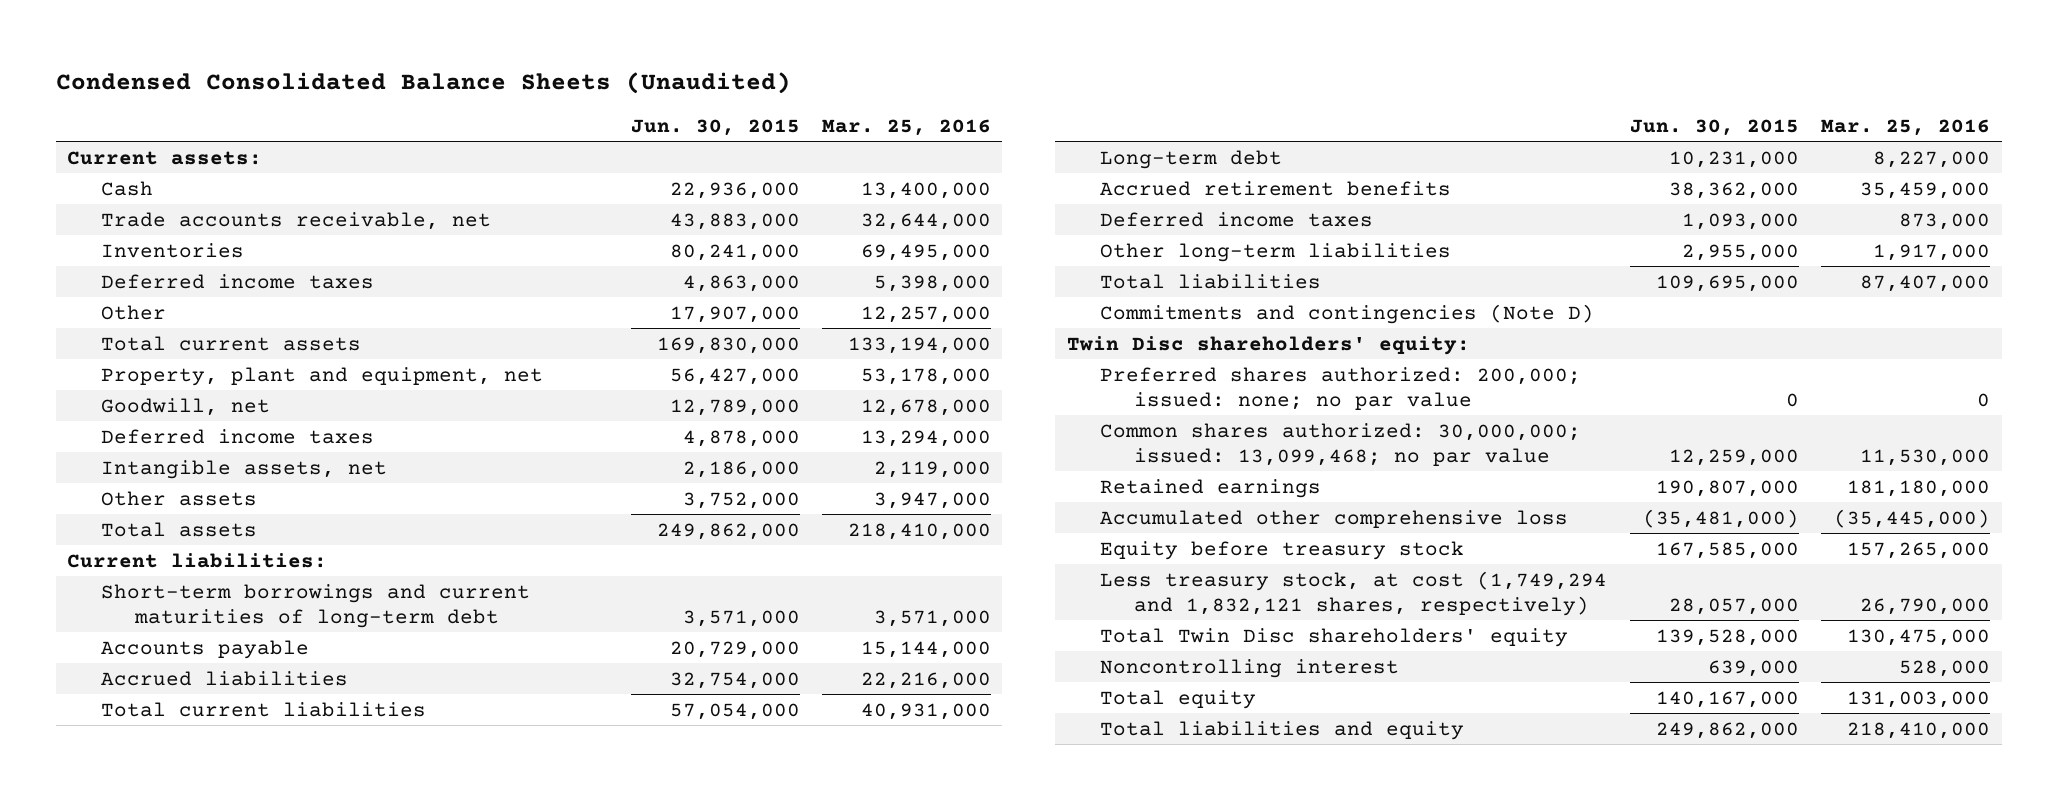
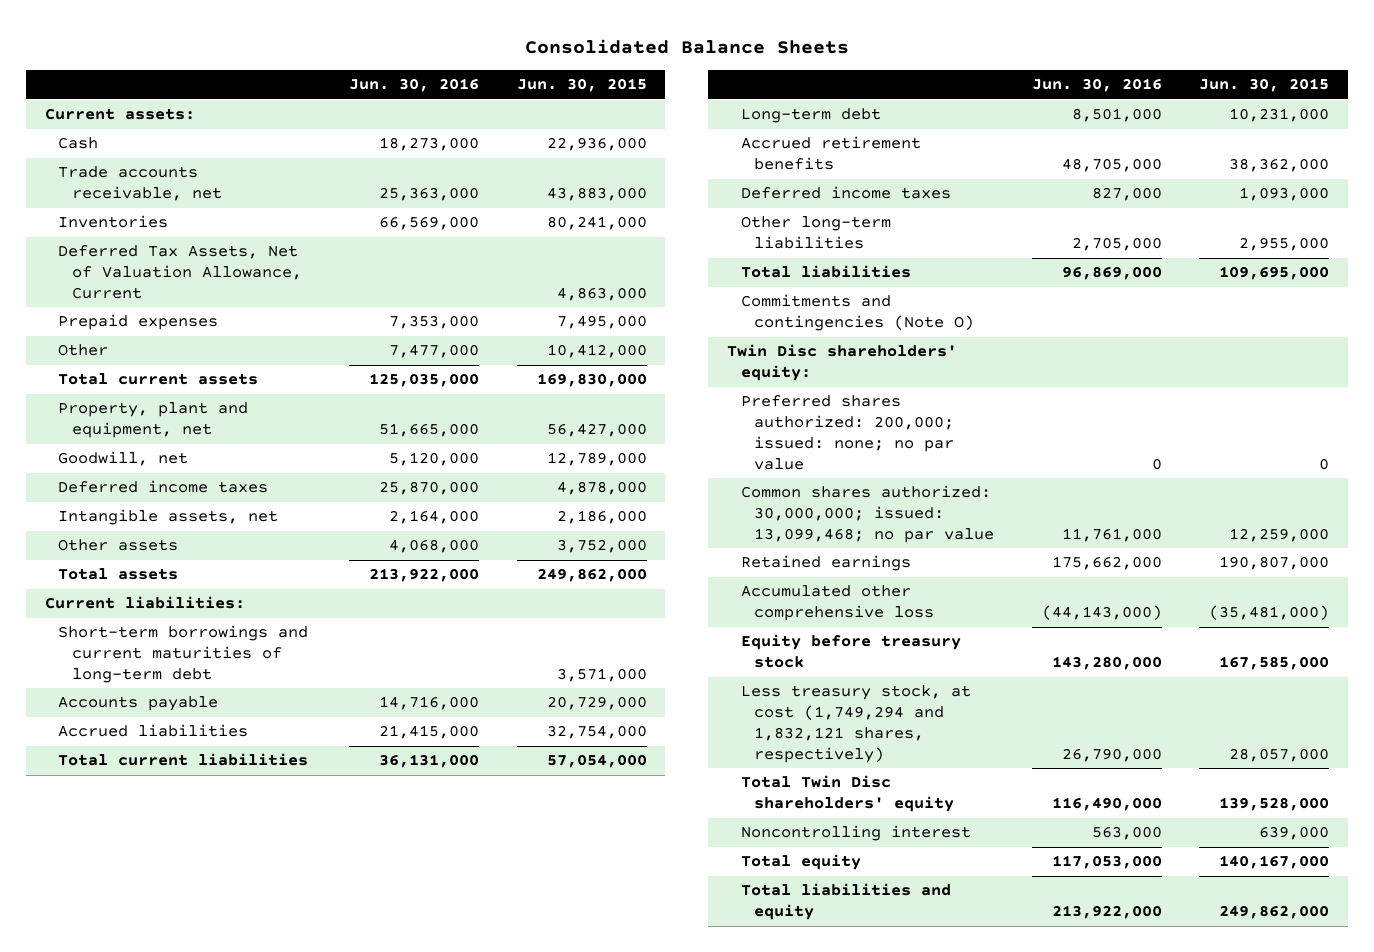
[56,72,792,95] Condensed Consolidated Balance Sheets (Unaudited) -> [524,38,849,54] Consolidated Balance Sheets
[821,118,991,136] Mar. 25, 2016 -> none
none -> [349,78,480,93] Jun. 30, 2016
[101,273,375,289] Deferred income taxes -> [58,245,303,300] Deferred Tax Assets, Net of Valuation Allowance, Current
none -> [58,314,219,331] Prepaid expenses
[669,305,800,323] 17,907,000 -> [546,344,647,359] 10,412,000
[1100,303,1595,324] Commitments and contingencies (Note D) -> [740,294,975,332] Commitments and contingencies (Note O)

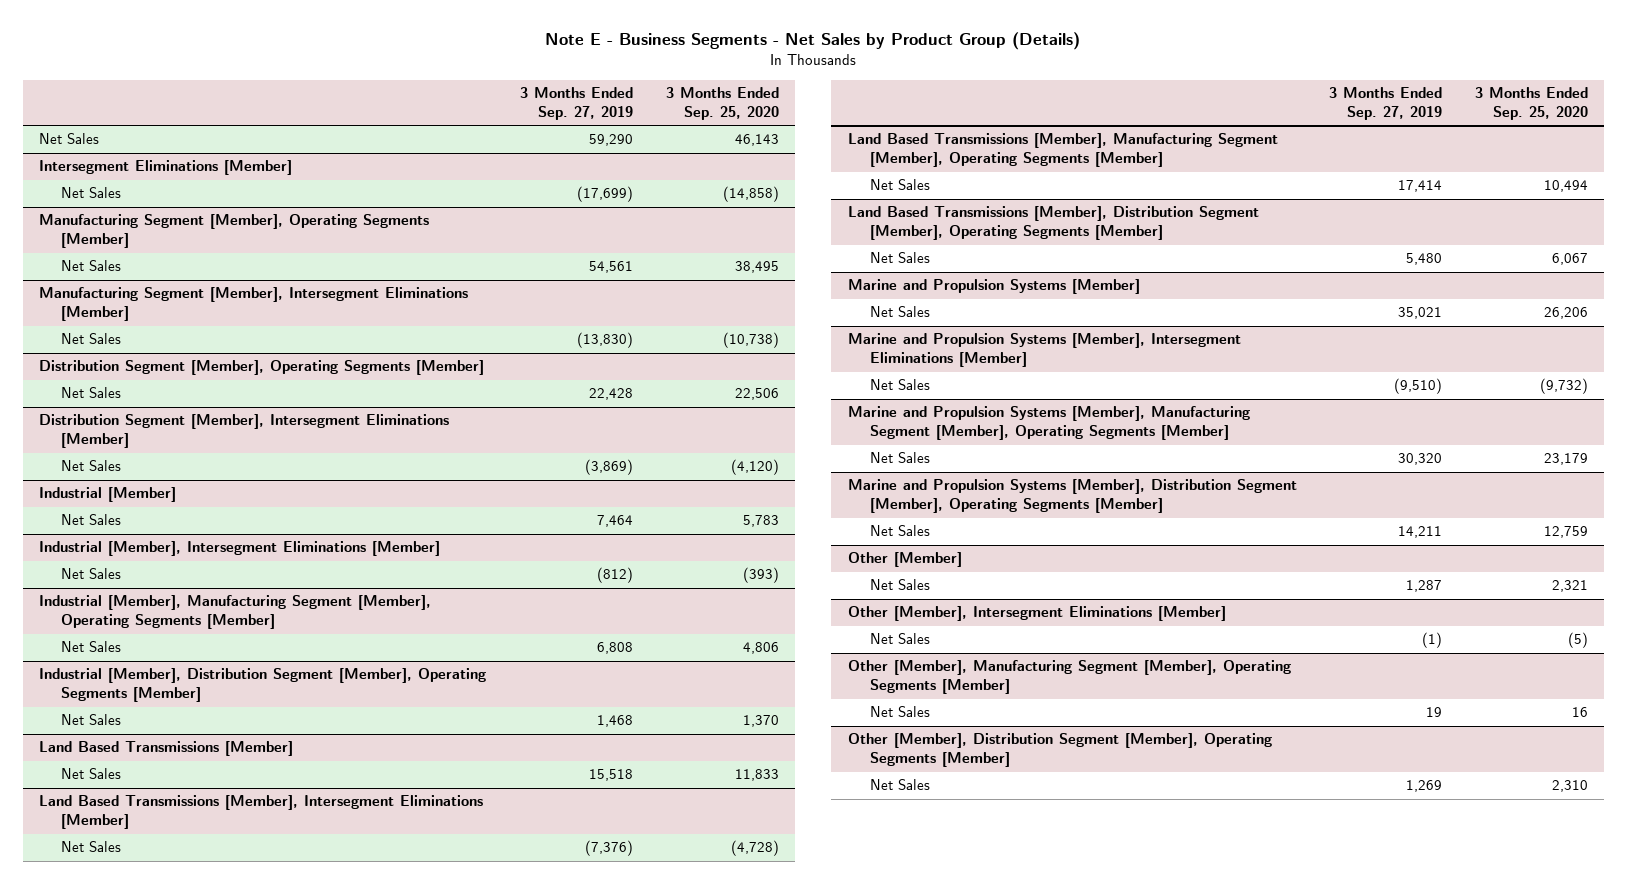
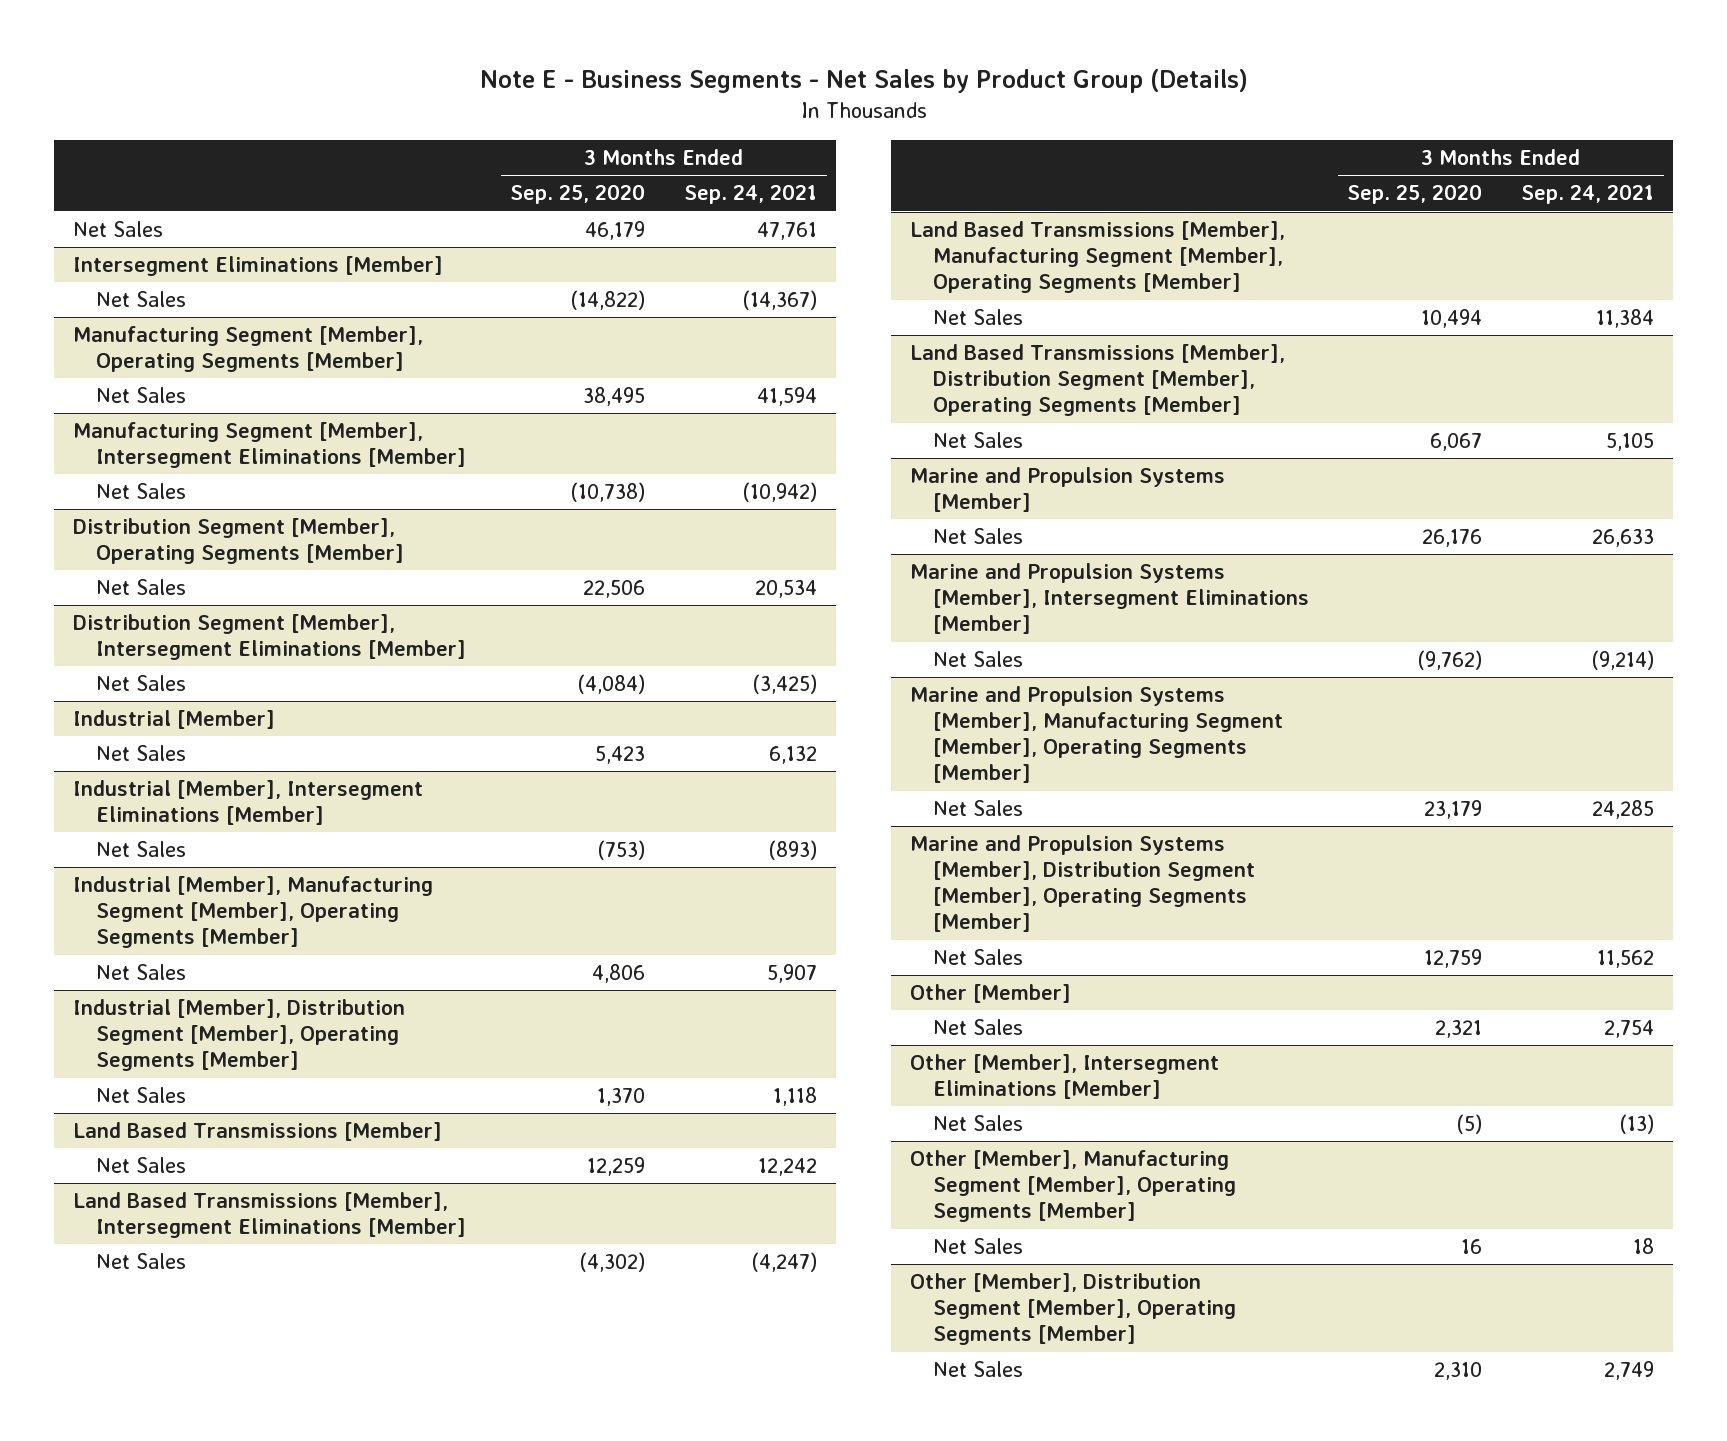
[520,87,634,120] 3 Months Ended Sep. 27, 2019 -> none
none -> [683,184,817,205] Sep. 24, 2021
[734,134,779,147] 46,143 -> [585,221,646,241] 46,179
[722,186,779,203] (14,858) -> [570,290,646,311] (14,822)
[730,459,779,476] (4,120) -> [577,674,646,695] (4,084)
[742,515,779,528] 5,783 -> [595,746,646,765] 5,423
[742,567,779,584] (393) -> [597,840,646,861] (753)
[734,769,779,782] 11,833 -> [587,1157,646,1177] 12,259
[730,840,779,857] (4,728) -> [579,1252,646,1273] (4,302)
[1543,307,1588,320] 26,206 -> [1422,529,1483,548] 26,176
[1539,378,1588,395] (9,732) -> [1417,650,1483,671] (9,762)

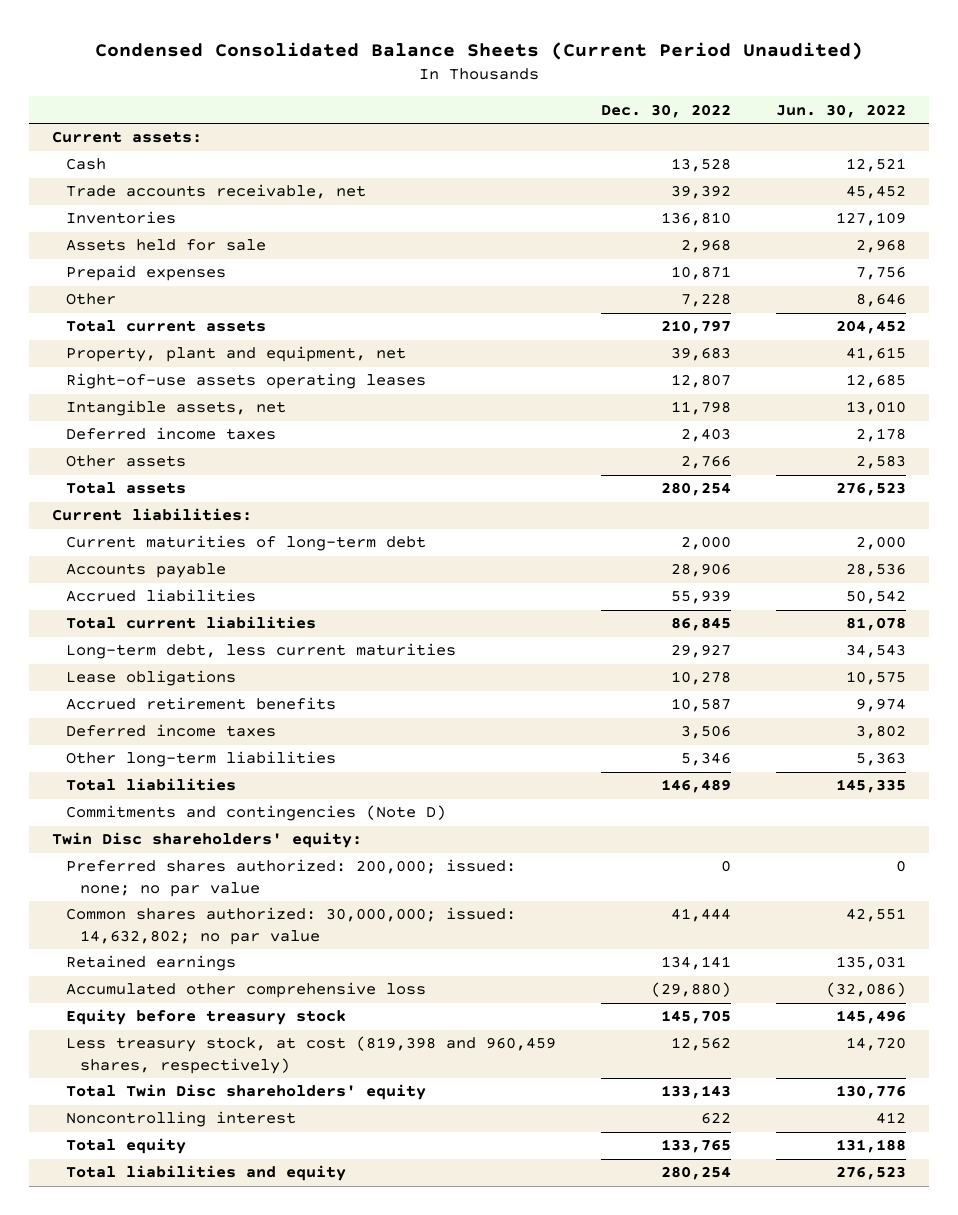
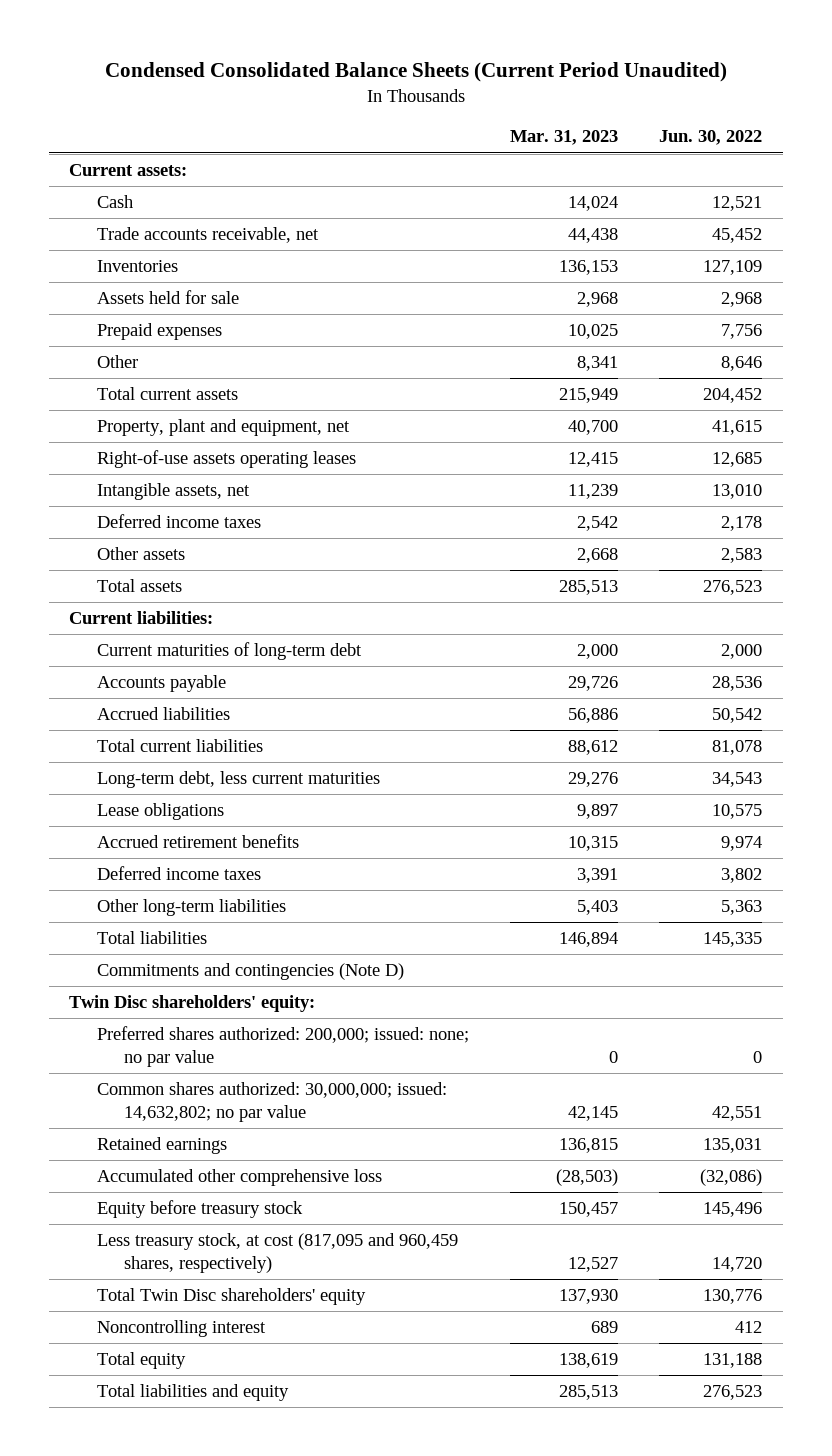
[601,103,732,118] Dec. 30, 2022 -> none
none -> [510,130,619,146] Mar. 31, 2023
[65,1036,556,1074] Less treasury stock, at cost (819,398 and 960,459 shares, respectively) -> [96,1233,458,1273] Less treasury stock, at cost (817,095 and 960,459 shares, respectively)

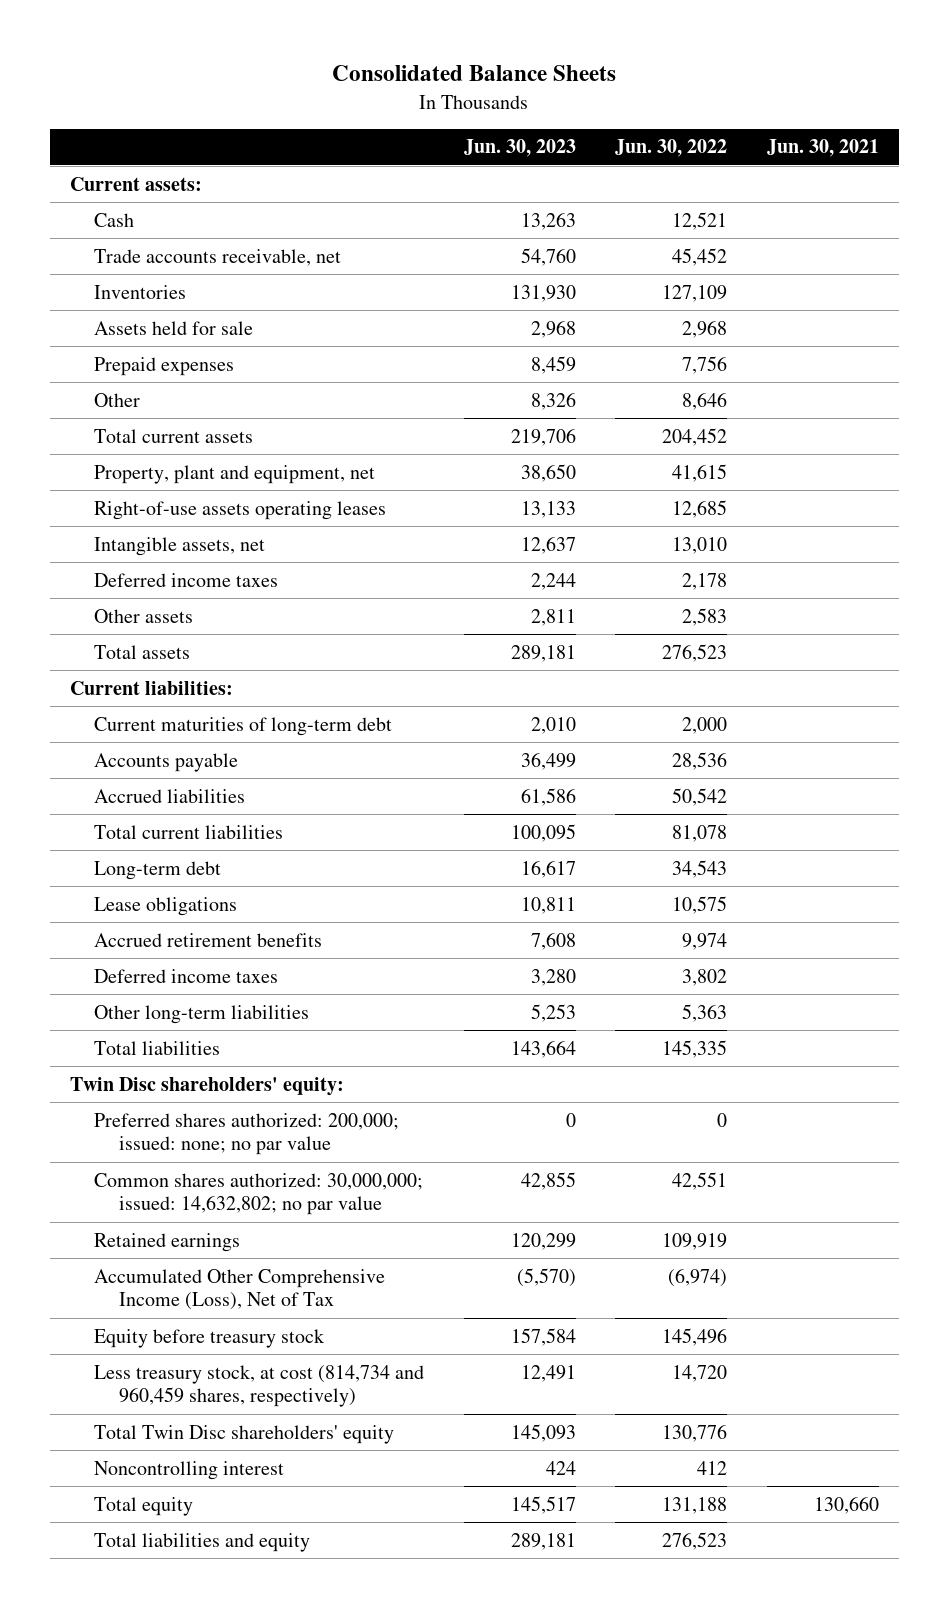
[104,62,727,83] Condensed Consolidated Balance Sheets (Current Period Unaudited) -> [332,65,617,82] Consolidated Balance Sheets
[510,130,619,146] Mar. 31, 2023 -> none
none -> [463,139,576,158] Jun. 30, 2023
none -> [766,139,879,158] Jun. 30, 2021
[96,771,380,789] Long-term debt, less current maturities -> [94,860,222,880] Long-term debt
[96,963,404,981] Commitments and contingencies (Note D) -> none
[703,1138,763,1154] 135,031 -> [662,1232,728,1250] 109,919
[96,1169,382,1187] Accumulated other comprehensive loss -> [94,1268,386,1311] Accumulated Other Comprehensive Income (Loss), Net of Tax
[700,1169,763,1187] (32,086) -> [668,1267,728,1287] (6,974)
[96,1233,458,1273] Less treasury stock, at cost (817,095 and 960,459 shares, respectively) -> [94,1364,425,1408] Less treasury stock, at cost (814,734 and 960,459 shares, respectively)

